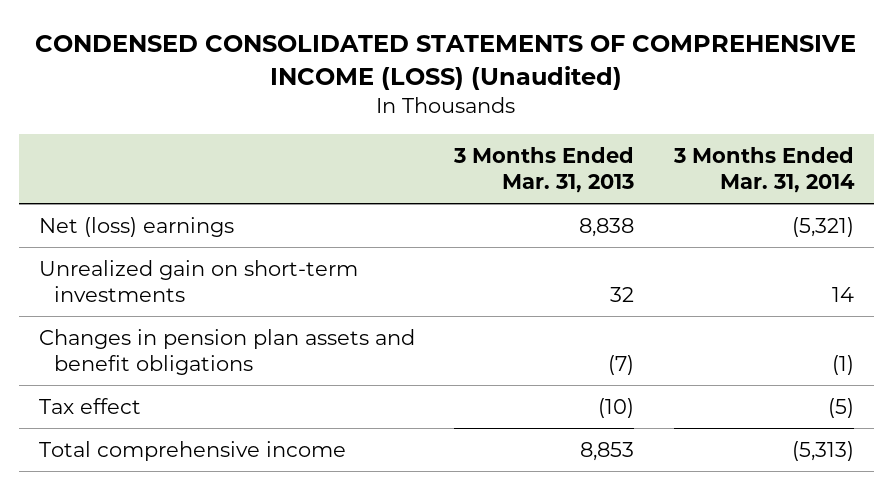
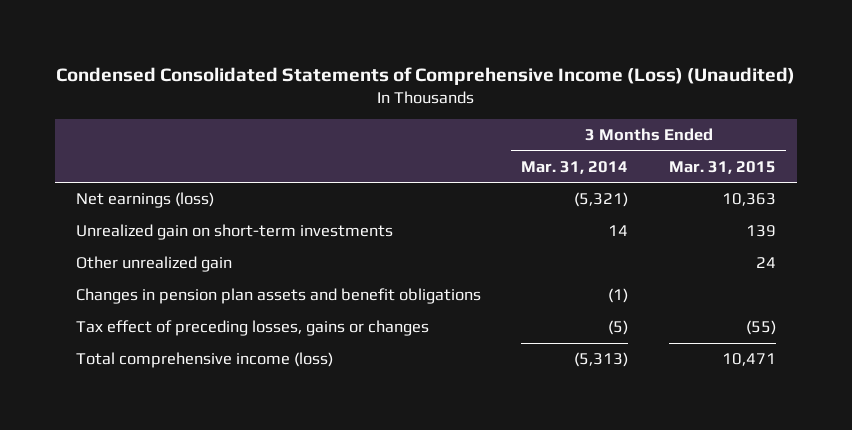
[35,34,857,90] CONDENSED CONSOLIDATED STATEMENTS OF COMPREHENSIVE INCOME (LOSS) (Unaudited) -> [55,66,795,85] Condensed Consolidated Statements of Comprehensive Income (Loss) (Unaudited)
[453,146,635,194] 3 Months Ended Mar. 31, 2013 -> none
none -> [669,160,777,174] Mar. 31, 2015
[38,216,234,237] Net (loss) earnings -> [75,192,214,209] Net earnings (loss)
none -> [75,256,232,273] Other unrealized gain
[38,397,141,414] Tax effect -> [75,320,429,337] Tax effect of preceding losses, gains or changes
[38,440,346,461] Total comprehensive income -> [75,352,333,369] Total comprehensive income (loss)

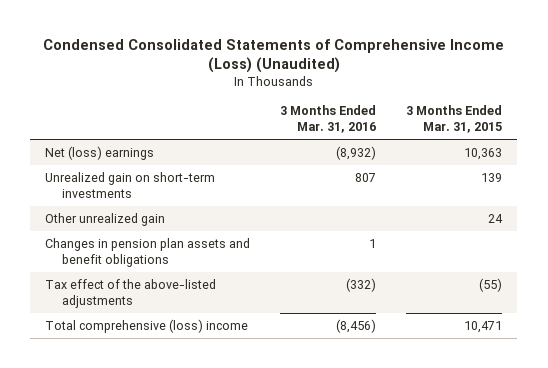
[521,160,629,174] Mar. 31, 2014 -> none
none -> [280,105,377,134] 3 Months Ended Mar. 31, 2016
[75,192,214,209] Net earnings (loss) -> [45,146,155,161] Net (loss) earnings
[75,320,429,337] Tax effect of preceding losses, gains or changes -> [45,279,217,308] Tax effect of the above-listed adjustments
[75,352,333,369] Total comprehensive income (loss) -> [45,319,249,334] Total comprehensive (loss) income

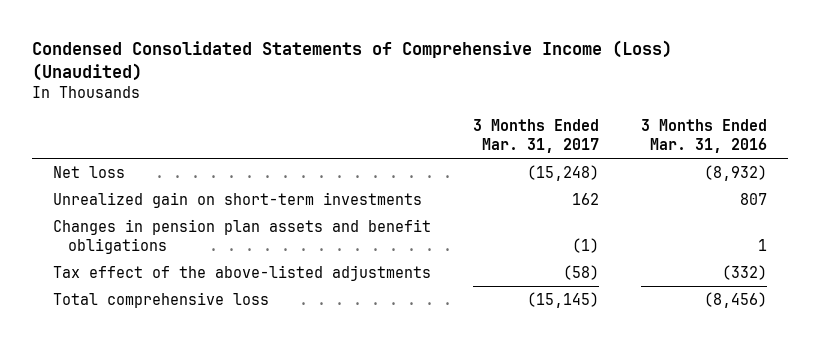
[406,105,503,134] 3 Months Ended Mar. 31, 2015 -> none
none -> [473,119,600,154] 3 Months Ended Mar. 31, 2017
[45,146,155,161] Net (loss) earnings -> [53,165,126,178] Net loss
[45,213,166,227] Other unrealized gain -> none
[45,319,249,334] Total comprehensive (loss) income -> [53,291,270,308] Total comprehensive loss

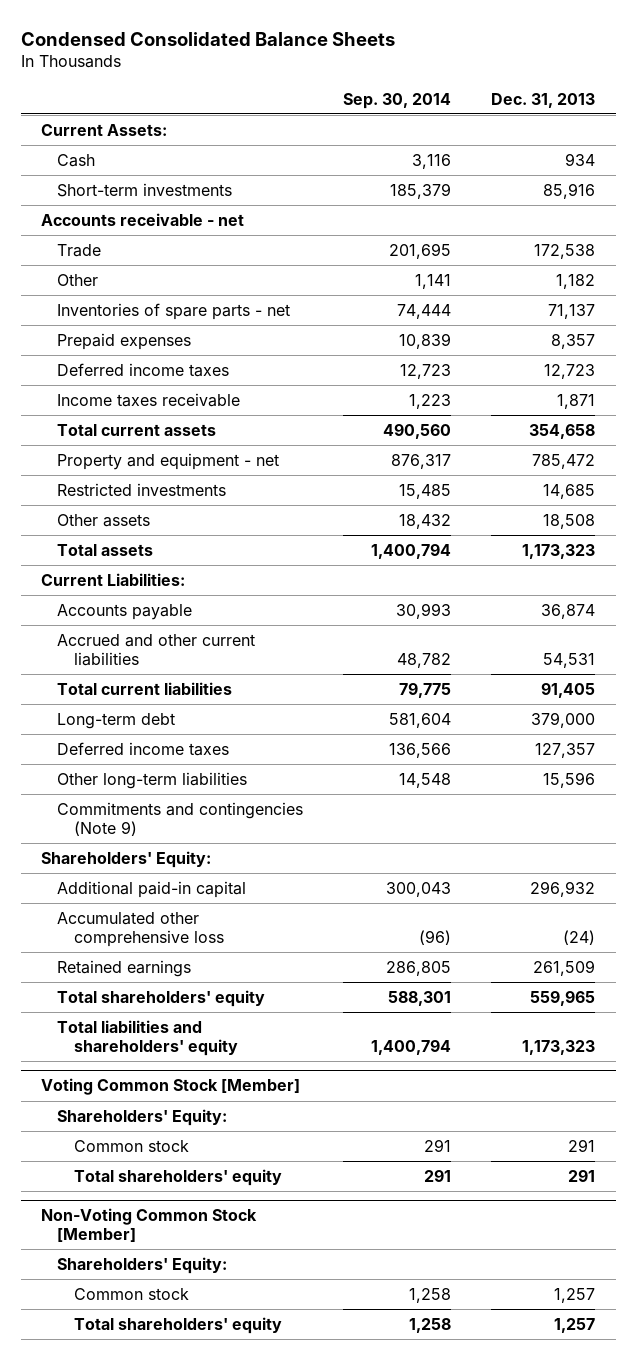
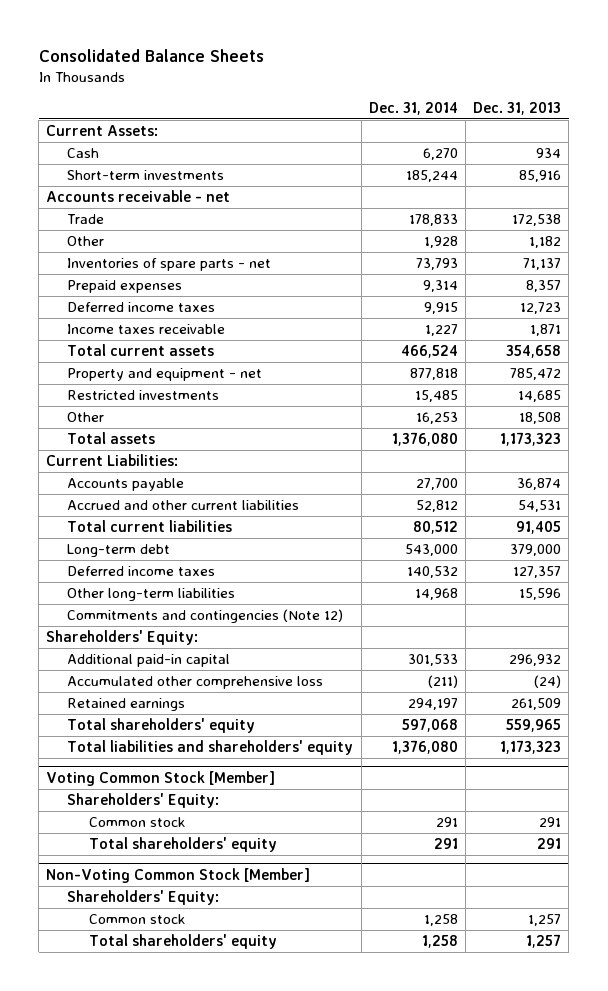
[20,31,395,46] Condensed Consolidated Balance Sheets -> [38,48,264,62] Consolidated Balance Sheets
[343,92,452,109] Sep. 30, 2014 -> none
none -> [368,101,458,115] Dec. 31, 2014
[57,514,151,528] Other assets -> [67,412,105,423] Other
[57,802,304,836] Commitments and contingencies (Note 9) -> [67,609,344,624] Commitments and contingencies (Note 12)

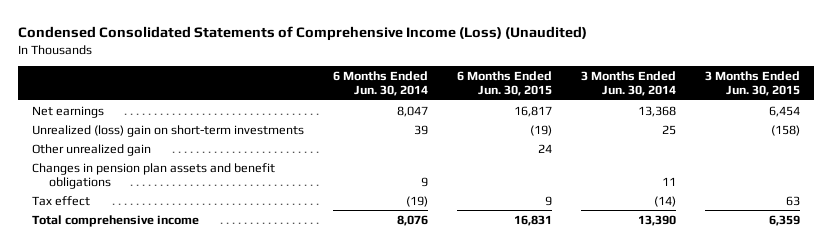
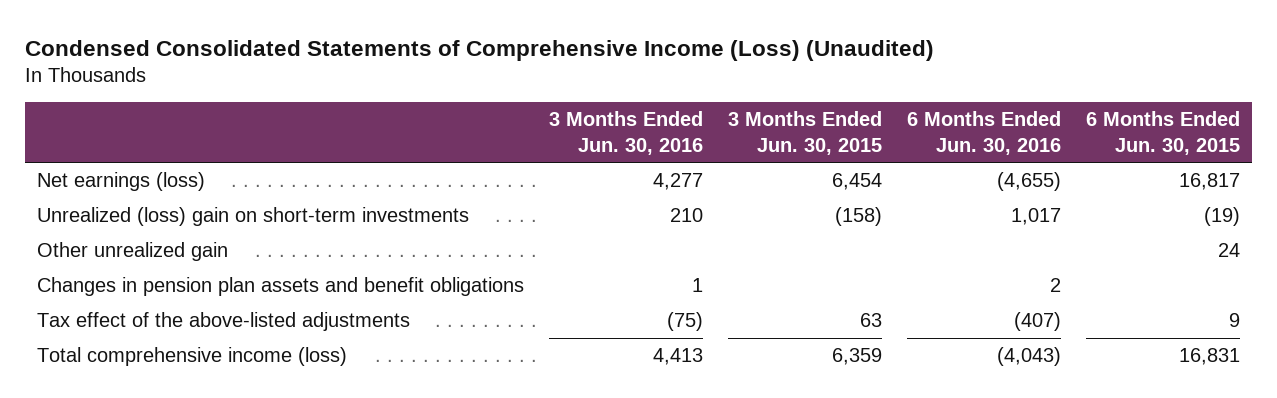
[333,70,429,97] 6 Months Ended Jun. 30, 2014 -> none
[580,70,676,97] 3 Months Ended Jun. 30, 2014 -> none
none -> [549,111,704,155] 3 Months Ended Jun. 30, 2016
none -> [906,111,1061,155] 6 Months Ended Jun. 30, 2016
[32,105,105,118] Net earnings -> [37,172,206,192] Net earnings (loss)
[32,195,91,206] Tax effect -> [37,312,411,332] Tax effect of the above-listed adjustments
[32,214,200,227] Total comprehensive income -> [37,347,348,367] Total comprehensive income (loss)

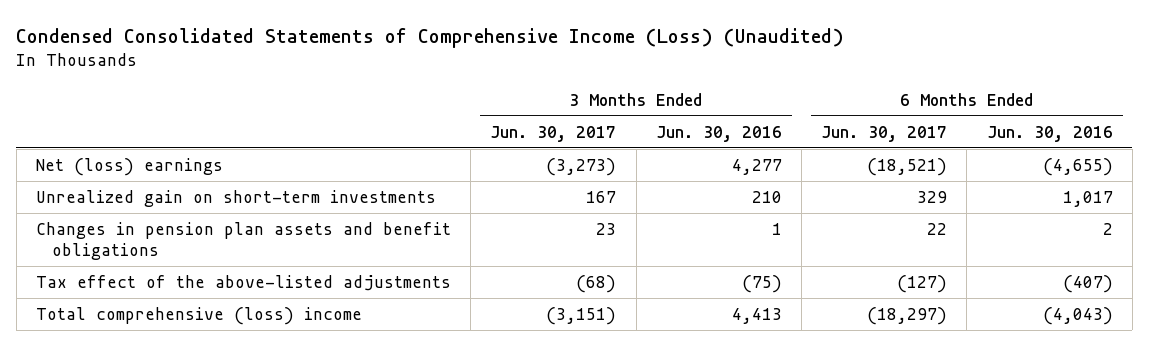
[728,111,883,155] 3 Months Ended Jun. 30, 2015 -> none
[1085,111,1240,155] 6 Months Ended Jun. 30, 2015 -> none
none -> [490,125,617,142] Jun. 30, 2017
none -> [821,125,948,142] Jun. 30, 2017
[37,242,229,262] Other unrealized gain -> none
[37,172,206,192] Net earnings (loss) -> [35,158,223,177] Net (loss) earnings
[37,207,470,227] Unrealized (loss) gain on short-term investments -> [35,190,436,208] Unrealized gain on short-term investments
[37,347,348,367] Total comprehensive income (loss) -> [35,307,362,326] Total comprehensive (loss) income

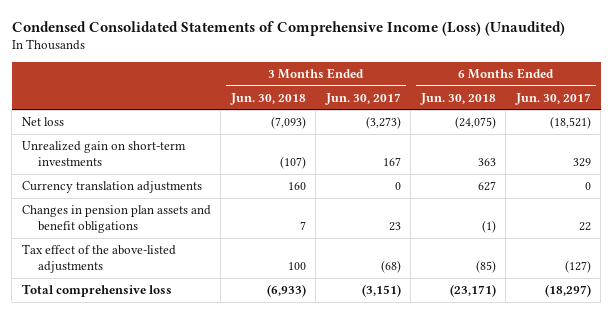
[655,125,782,142] Jun. 30, 2016 -> none
[986,125,1113,142] Jun. 30, 2016 -> none
none -> [229,92,306,105] Jun. 30, 2018
none -> [419,92,496,105] Jun. 30, 2018
[35,158,223,177] Net (loss) earnings -> [21,117,64,127] Net loss
none -> [21,181,202,194] Currency translation adjustments
[35,307,362,326] Total comprehensive (loss) income -> [21,284,172,298] Total comprehensive loss

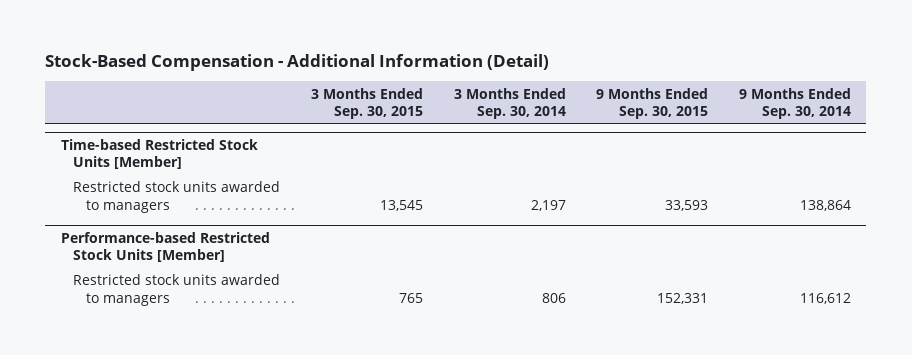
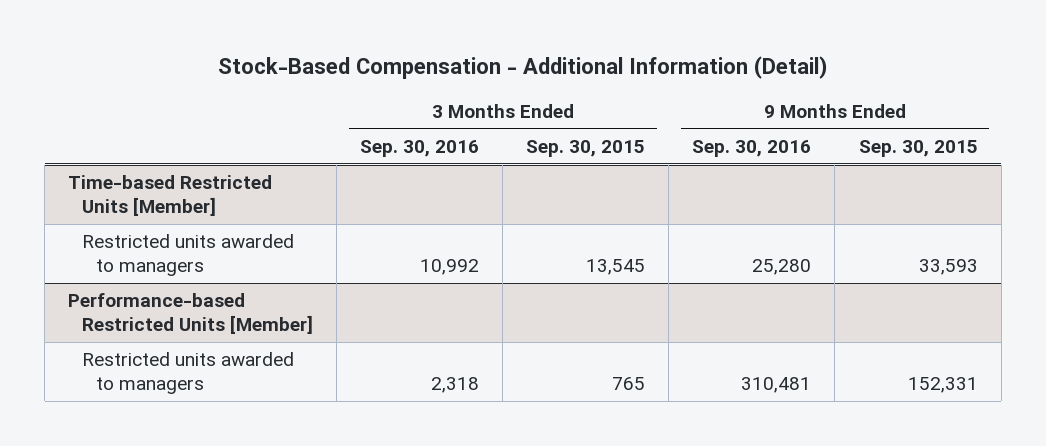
[453,87,566,119] 3 Months Ended Sep. 30, 2014 -> none
[739,87,852,119] 9 Months Ended Sep. 30, 2014 -> none
none -> [360,139,480,157] Sep. 30, 2016
none -> [692,139,812,157] Sep. 30, 2016
[60,138,258,170] Time-based Restricted Stock Units [Member] -> [68,175,273,216] Time-based Restricted Units [Member]
[73,181,281,213] Restricted stock units awarded to managers -> [82,234,295,276] Restricted units awarded to managers
[60,231,270,263] Performance-based Restricted Stock Units [Member] -> [68,293,314,334] Performance-based Restricted Units [Member]
[73,274,281,306] Restricted stock units awarded to managers -> [82,352,295,394] Restricted units awarded to managers

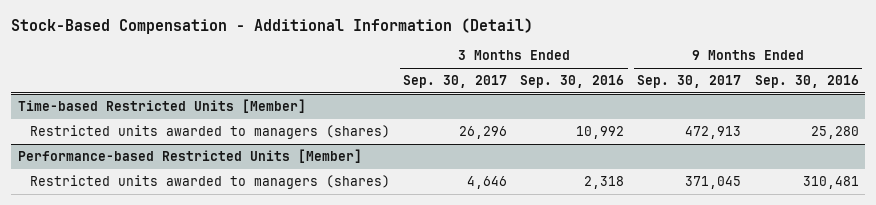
[526,139,646,157] Sep. 30, 2015 -> none
[858,139,978,157] Sep. 30, 2015 -> none
none -> [402,75,507,89] Sep. 30, 2017
none -> [637,75,742,89] Sep. 30, 2017
[82,234,295,276] Restricted units awarded to managers -> [29,125,390,140] Restricted units awarded to managers (shares)
[82,352,295,394] Restricted units awarded to managers -> [29,175,390,190] Restricted units awarded to managers (shares)

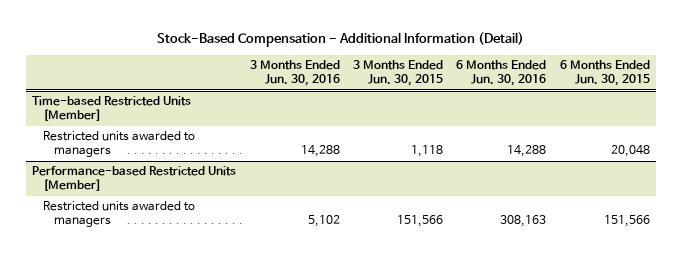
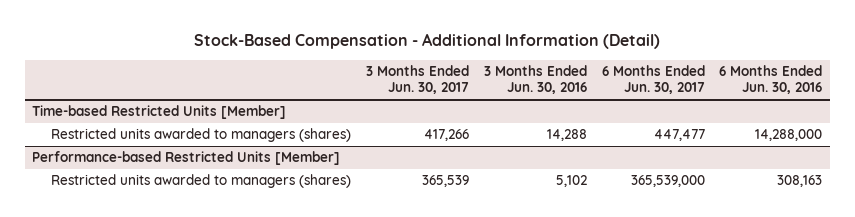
[353,60,444,87] 3 Months Ended Jun. 30, 2015 -> none
[559,60,650,87] 6 Months Ended Jun. 30, 2015 -> none
none -> [366,65,470,95] 3 Months Ended Jun. 30, 2017
none -> [601,65,705,95] 6 Months Ended Jun. 30, 2017
[43,131,196,158] Restricted units awarded to managers -> [51,128,352,143] Restricted units awarded to managers (shares)
[507,145,547,158] 14,288 -> [755,129,823,142] 14,288,000
[43,201,196,228] Restricted units awarded to managers -> [51,174,352,189] Restricted units awarded to managers (shares)

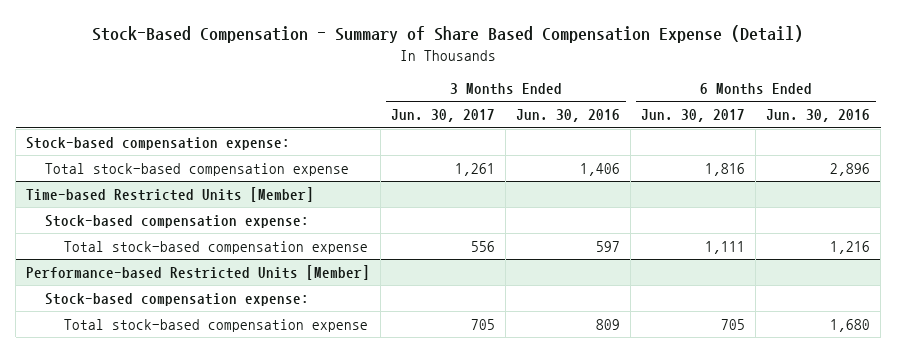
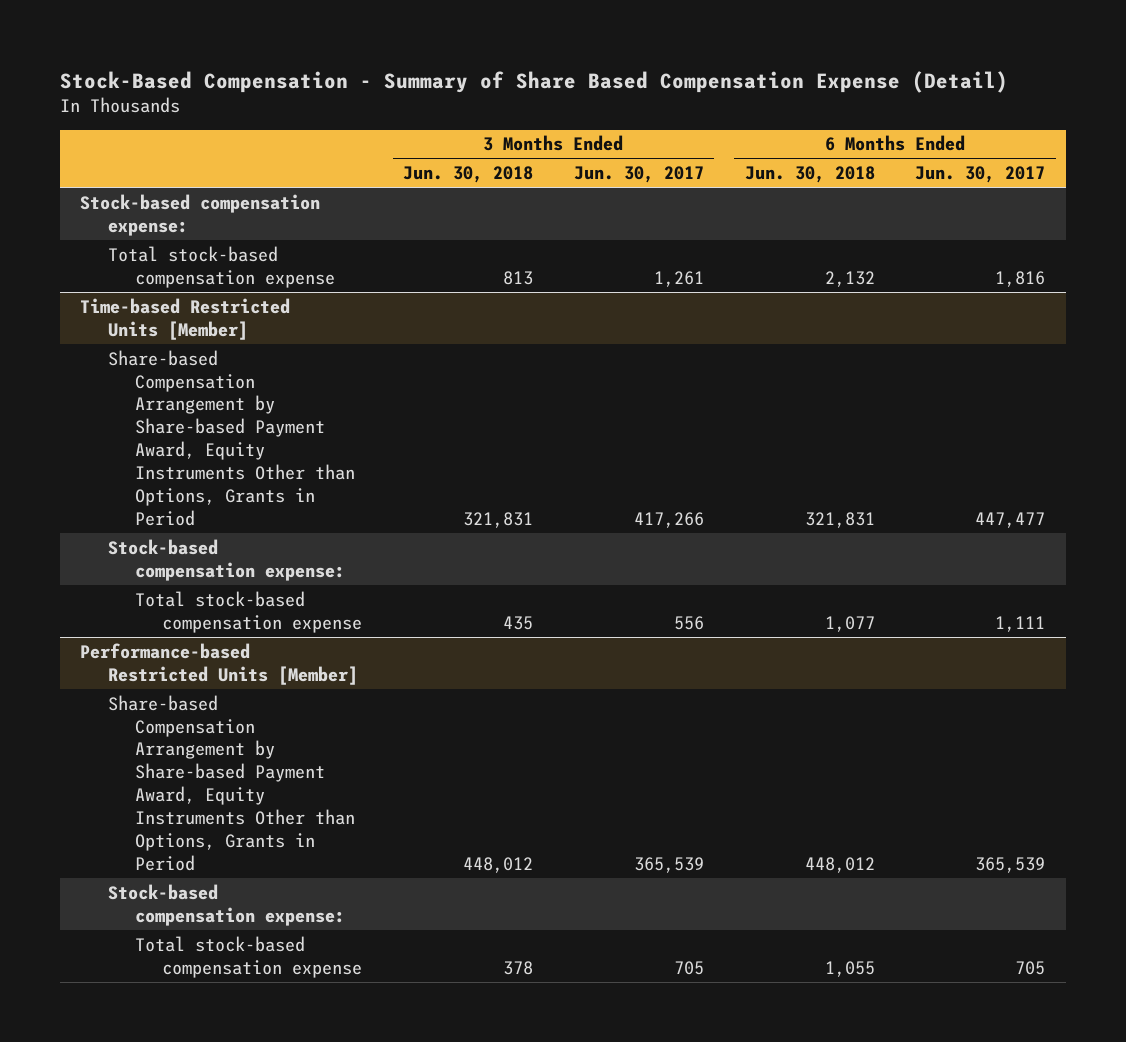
[516,109,621,123] Jun. 30, 2016 -> none
[766,109,871,123] Jun. 30, 2016 -> none
none -> [402,166,533,184] Jun. 30, 2018
none -> [744,166,875,184] Jun. 30, 2018
none -> [107,349,355,526] Share-based Compensation Arrangement by Share-based Payment Award, Equity Instruments Other than Options, Grants in Period
none -> [107,694,355,871] Share-based Compensation Arrangement by Share-based Payment Award, Equity Instruments Other than Options, Grants in Period

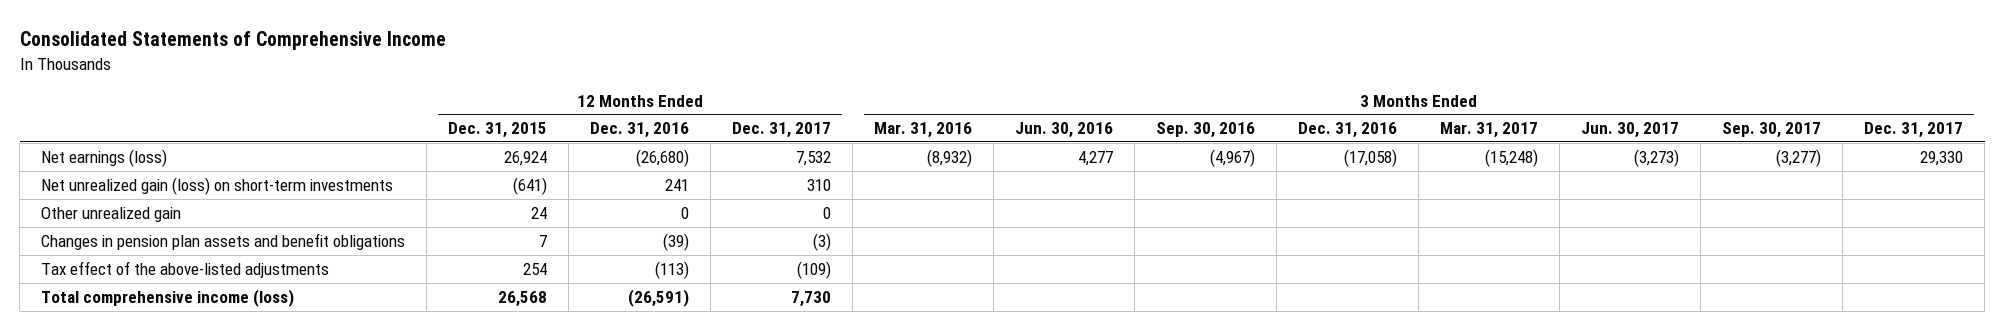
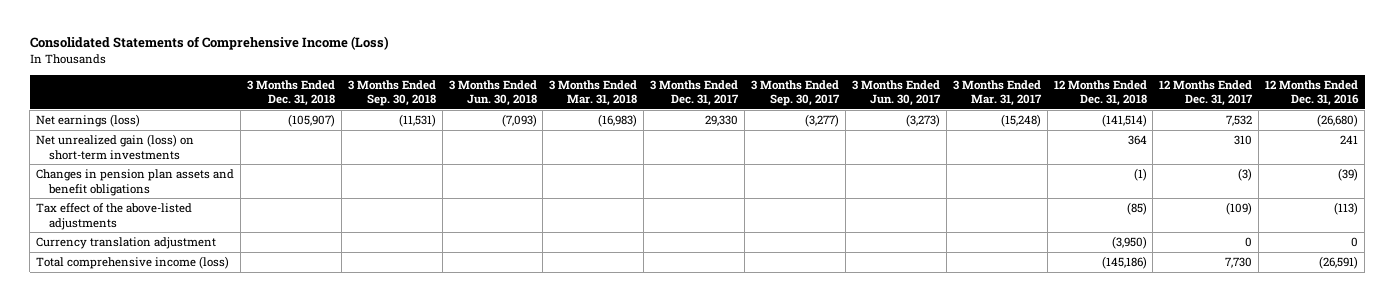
[19,31,446,51] Consolidated Statements of Comprehensive Income -> [29,36,389,51] Consolidated Statements of Comprehensive Income (Loss)
[448,122,548,139] Dec. 31, 2015 -> none
[874,122,973,139] Mar. 31, 2016 -> none
[1015,122,1114,139] Jun. 30, 2016 -> none
[1156,122,1256,139] Sep. 30, 2016 -> none
[1298,122,1398,139] Dec. 31, 2016 -> none
none -> [246,79,335,107] 3 Months Ended Dec. 31, 2018
none -> [347,79,436,107] 3 Months Ended Sep. 30, 2018
none -> [448,79,537,107] 3 Months Ended Jun. 30, 2018
none -> [549,79,638,107] 3 Months Ended Mar. 31, 2018
none -> [1053,79,1147,107] 12 Months Ended Dec. 31, 2018
[41,206,182,222] Other unrealized gain -> none
none -> [36,237,217,250] Currency translation adjustment

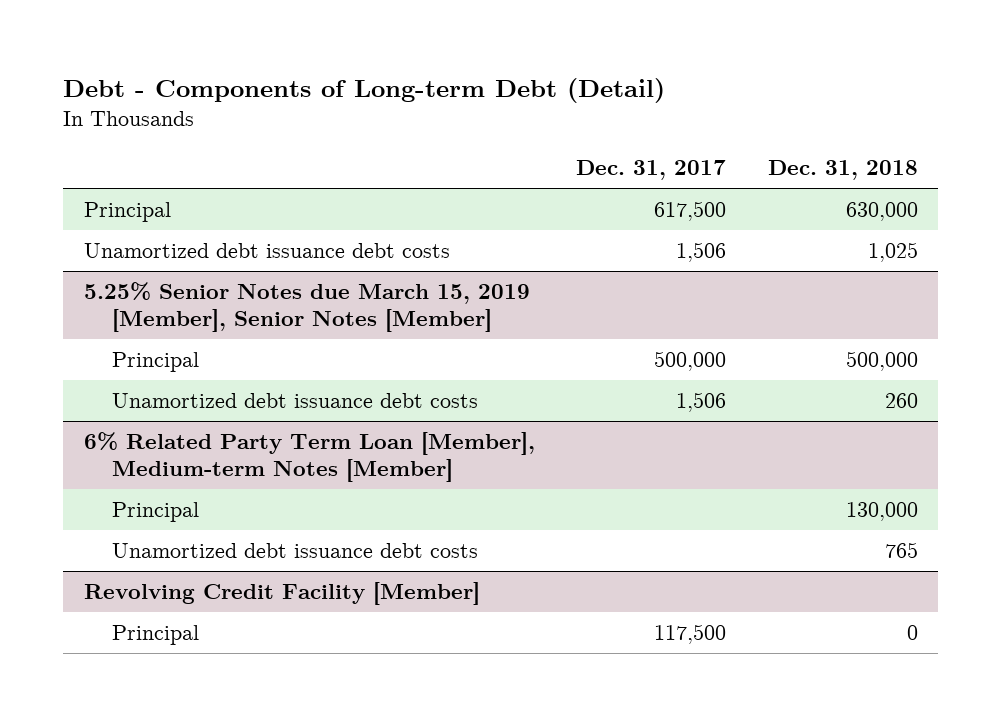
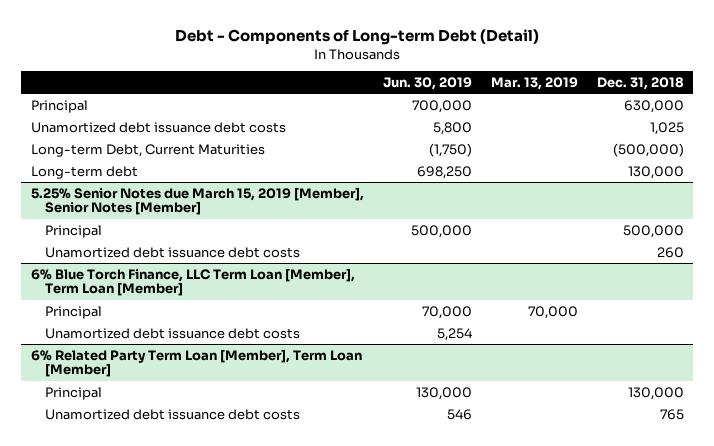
[576,160,727,181] Dec. 31, 2017 -> none
none -> [382,77,472,91] Jun. 30, 2019
none -> [490,77,578,91] Mar. 13, 2019
none -> [30,143,265,157] Long-term Debt, Current Maturities
none -> [30,165,138,179] Long-term debt
none -> [30,267,355,297] 6% Blue Torch Finance, LLC Term Loan [Member], Term Loan [Member]
none -> [44,305,102,319] Principal
none -> [44,327,300,339] Unamortized debt issuance debt costs
[83,431,535,482] 6% Related Party Term Loan [Member], Medium-term Notes [Member] -> [30,348,362,378] 6% Related Party Term Loan [Member], Term Loan [Member]
[83,581,480,605] Revolving Credit Facility [Member] -> none
[111,624,199,645] Principal -> none

